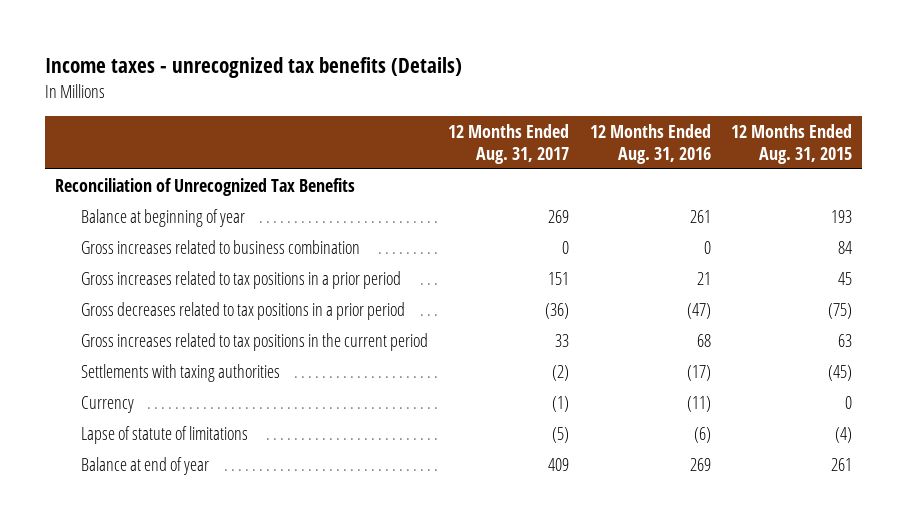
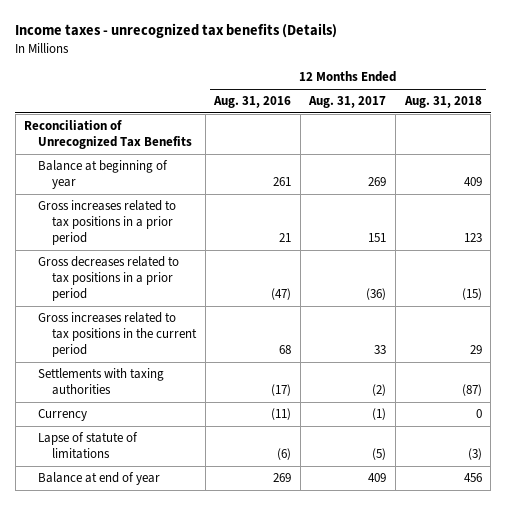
[730,124,852,164] 12 Months Ended Aug. 31, 2015 -> none
none -> [403,96,482,109] Aug. 31, 2018
[81,240,361,255] Gross increases related to business combination -> none

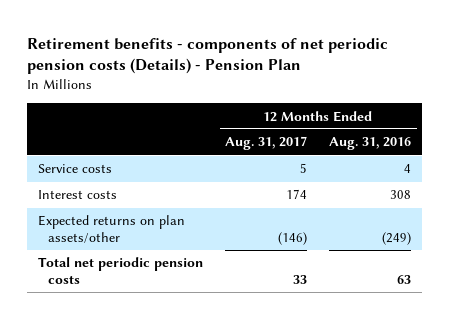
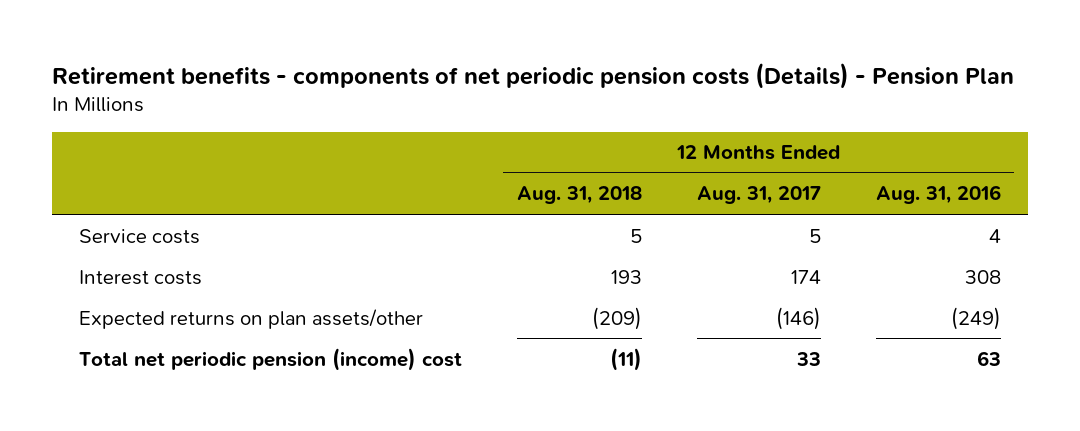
none -> [517,186,643,205] Aug. 31, 2018
[38,257,204,284] Total net periodic pension costs -> [79,347,463,371] Total net periodic pension (income) cost

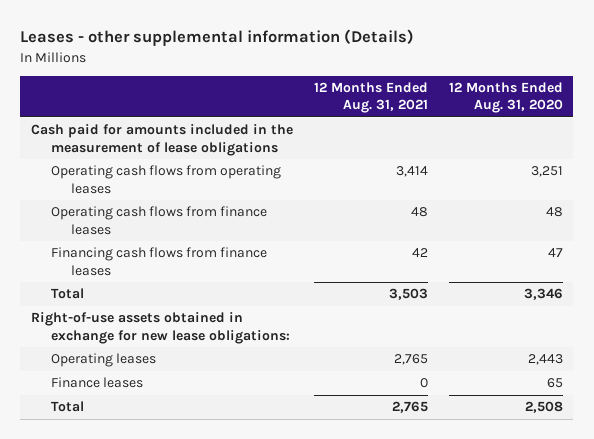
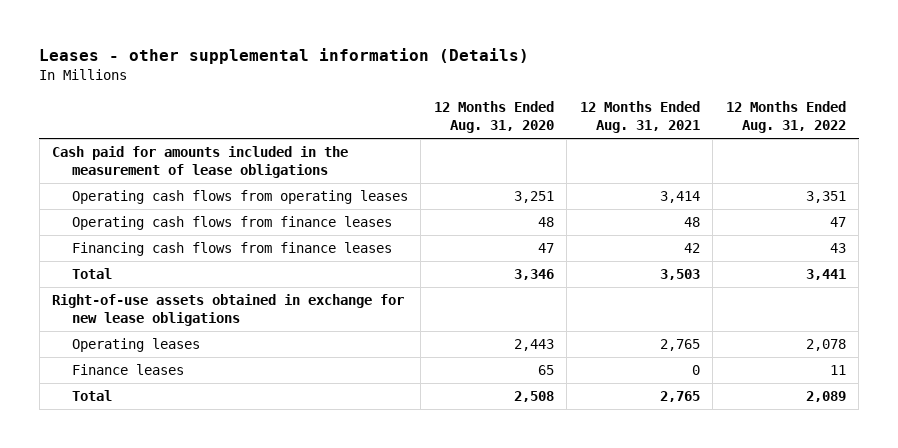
none -> [725,101,846,134] 12 Months Ended Aug. 31, 2022
[30,312,290,344] Right-of-use assets obtained in exchange for new lease obligations: -> [52,294,405,326] Right-of-use assets obtained in exchange for new lease obligations

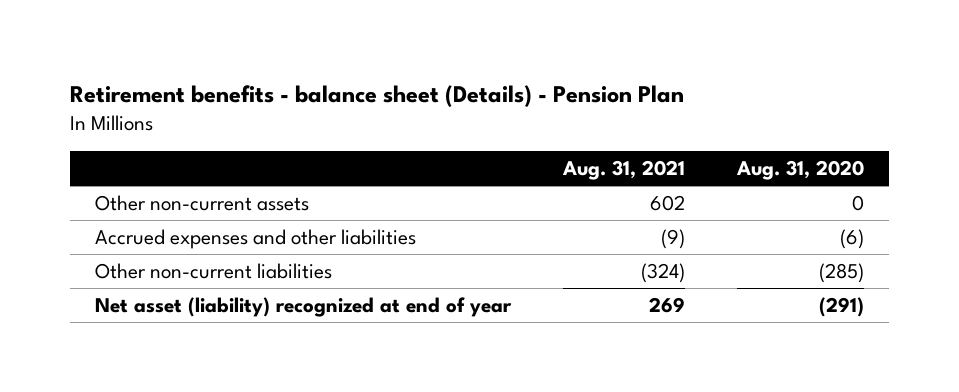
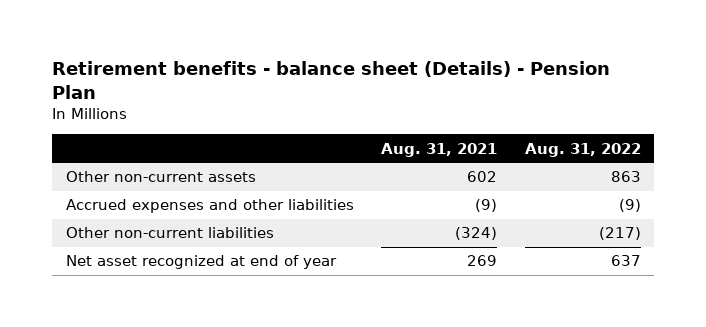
[735,160,864,181] Aug. 31, 2020 -> none
none -> [524,142,641,157] Aug. 31, 2022
[95,296,513,317] Net asset (liability) recognized at end of year -> [65,255,337,270] Net asset recognized at end of year

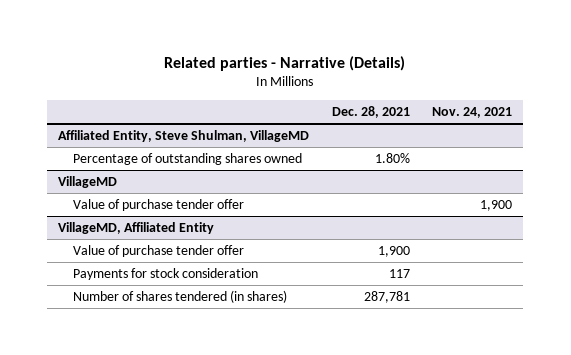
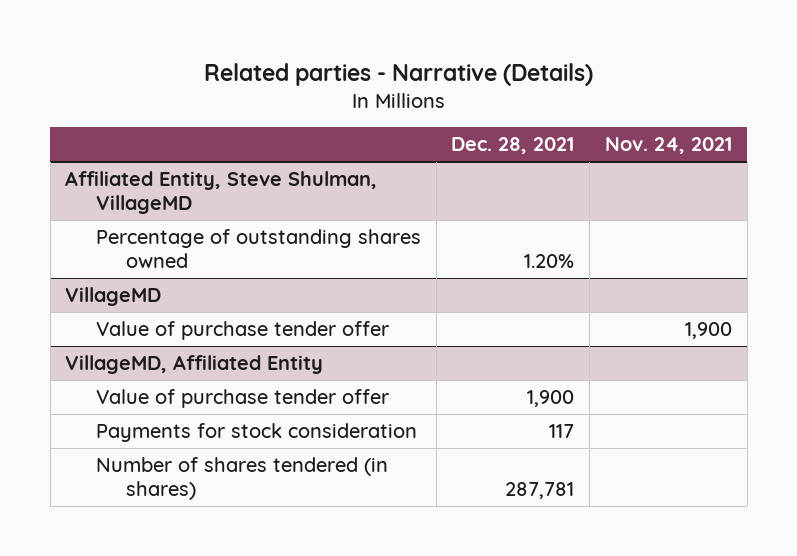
[374,153,410,164] 1.80% -> [524,254,575,269] 1.20%

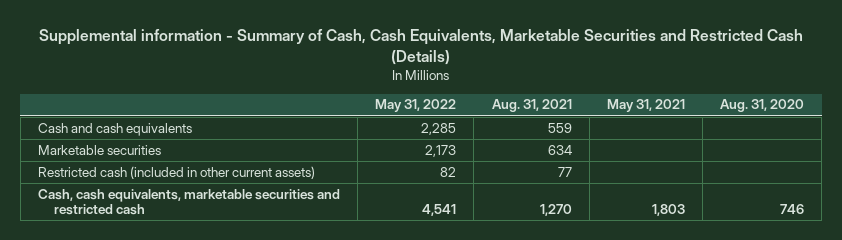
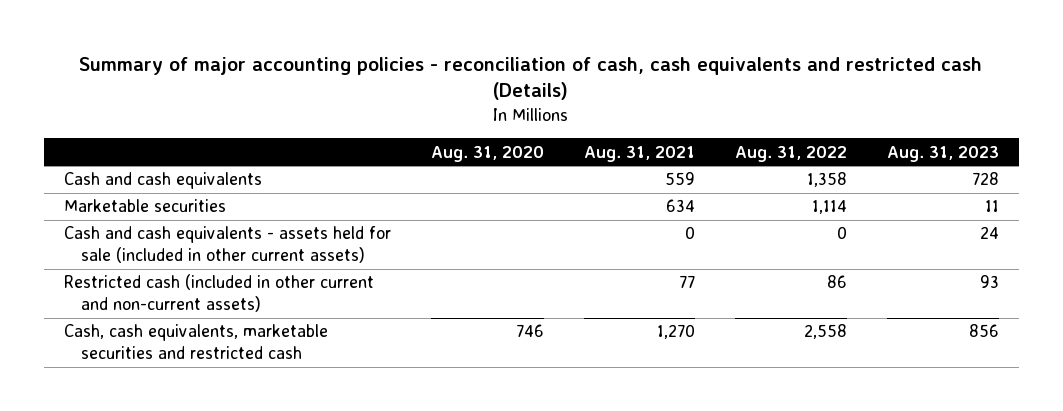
[39,29,804,66] Supplemental information - Summary of Cash, Cash Equivalents, Marketable Securities and Restricted Cash (Details) -> [79,56,983,101] Summary of major accounting policies - reconciliation of cash, cash equivalents and restricted cash (Details)
[375,99,457,113] May 31, 2022 -> none
[606,99,685,113] May 31, 2021 -> none
none -> [735,145,848,162] Aug. 31, 2022
none -> [887,145,1000,162] Aug. 31, 2023
none -> [63,226,391,263] Cash and cash equivalents - assets held for sale (included in other current assets)
[38,165,316,179] Restricted cash (included in other current assets) -> [63,274,374,312] Restricted cash (included in other current and non-current assets)

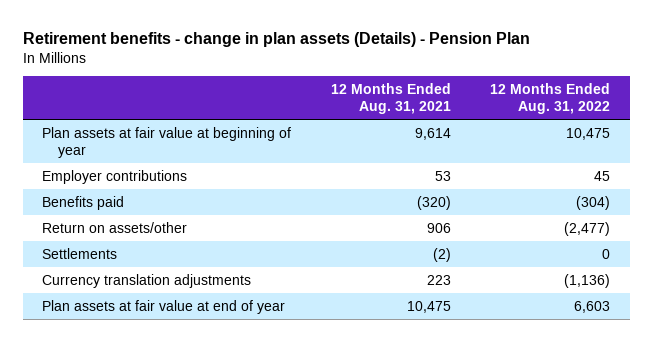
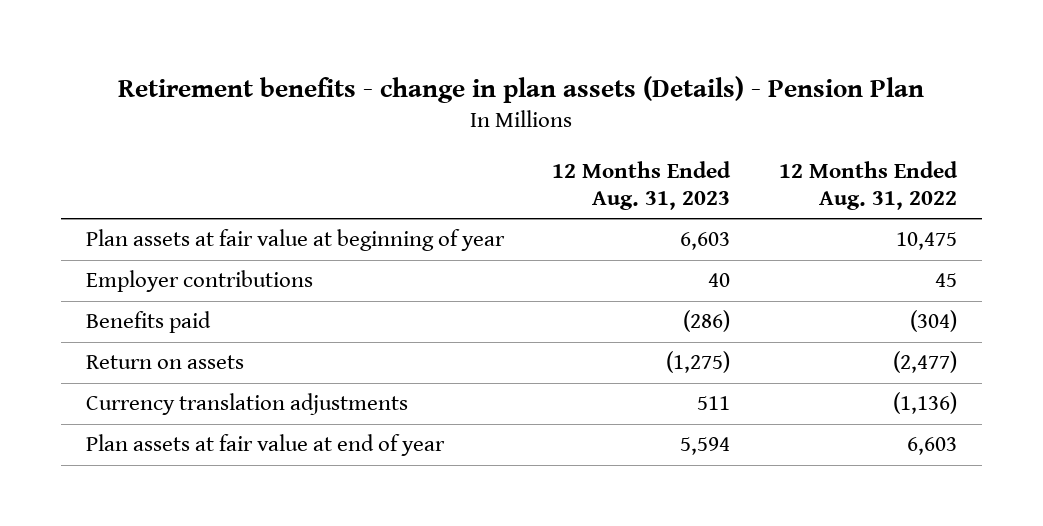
[330,83,451,115] 12 Months Ended Aug. 31, 2021 -> none
none -> [552,160,732,210] 12 Months Ended Aug. 31, 2023
[42,247,118,259] Settlements -> none
[42,221,188,233] Return on assets/other -> [85,355,244,370] Return on assets

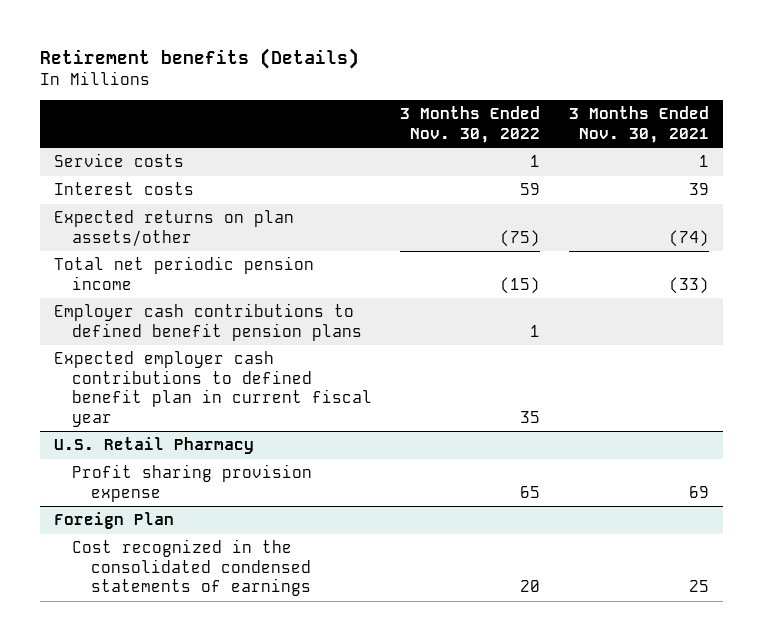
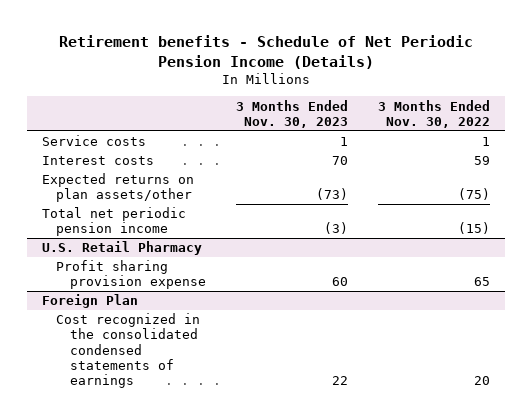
[39,47,359,69] Retirement benefits (Details) -> [59,34,474,69] Retirement benefits - Schedule of Net Periodic Pension Income (Details)
[568,106,709,143] 3 Months Ended Nov. 30, 2021 -> none
none -> [235,99,348,128] 3 Months Ended Nov. 30, 2023
[53,303,363,341] Employer cash contributions to defined benefit pension plans -> none
[53,351,373,427] Expected employer cash contributions to defined benefit plan in current fiscal year -> none

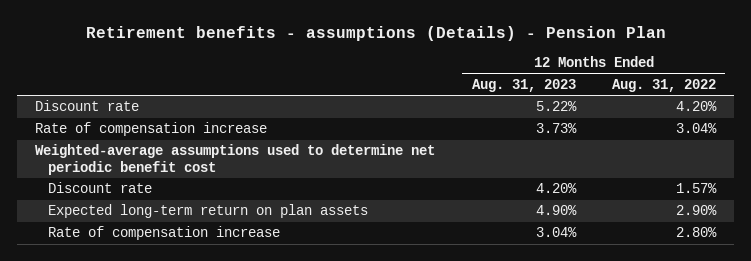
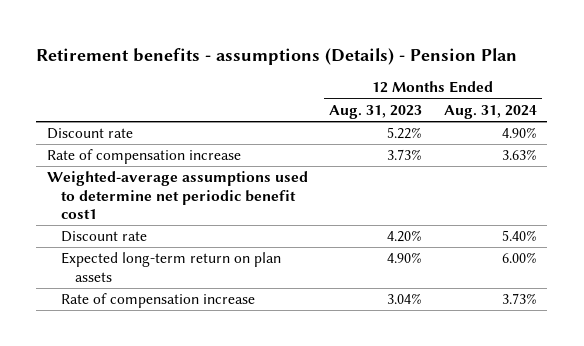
[612,78,717,92] Aug. 31, 2022 -> none
none -> [443,104,537,119] Aug. 31, 2024
[34,144,435,176] Weighted-average assumptions used to determine net periodic benefit cost -> [47,171,309,219] Weighted-average assumptions used to determine net periodic benefit cost1

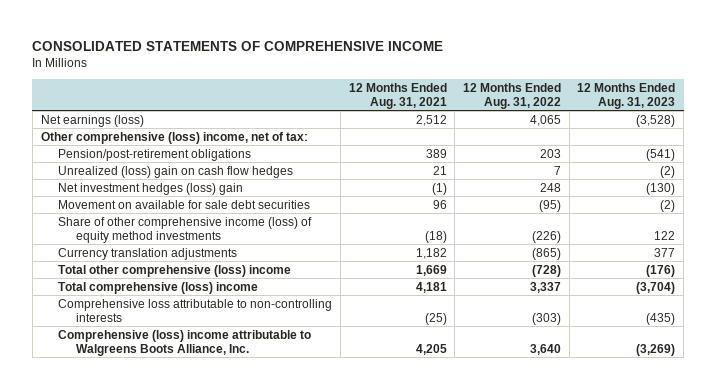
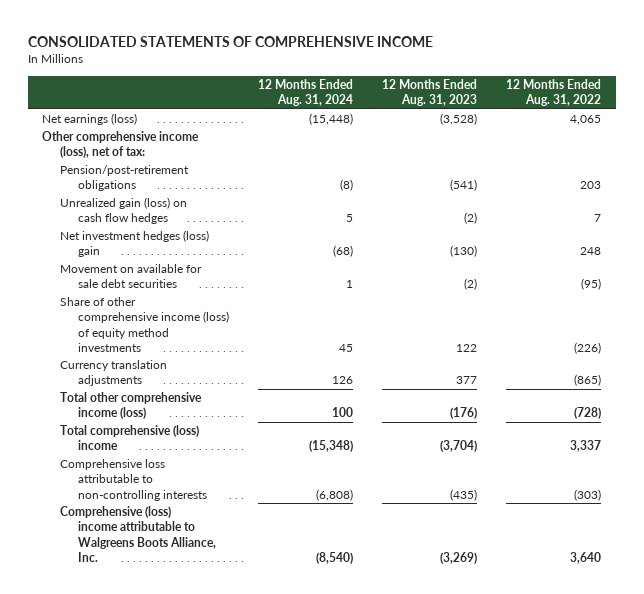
[348,82,447,109] 12 Months Ended Aug. 31, 2021 -> none
none -> [258,79,354,107] 12 Months Ended Aug. 31, 2024
[40,131,308,144] Other comprehensive (loss) income, net of tax: -> [42,131,200,159] Other comprehensive income (loss), net of tax:
[58,165,294,178] Unrealized (loss) gain on cash flow hedges -> [60,197,188,225] Unrealized gain (loss) on cash flow hedges
[58,264,292,277] Total other comprehensive (loss) income -> [60,392,203,420] Total other comprehensive income (loss)

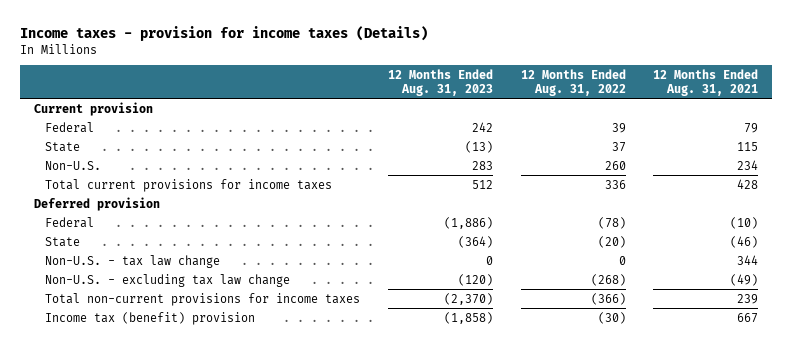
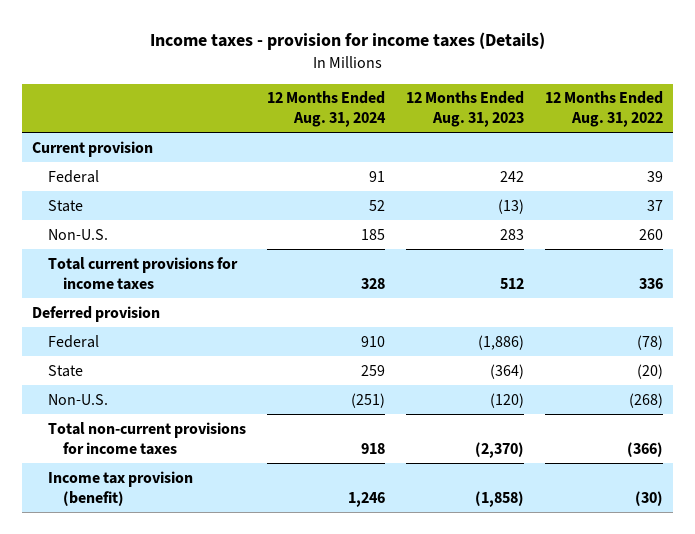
[653,69,759,96] 12 Months Ended Aug. 31, 2021 -> none
none -> [266,91,386,128] 12 Months Ended Aug. 31, 2024
[45,254,221,268] Non-U.S. - tax law change -> none
[45,273,291,287] Non-U.S. - excluding tax law change -> [47,393,108,405] Non-U.S.
[45,311,256,325] Income tax (benefit) provision -> [47,470,193,506] Income tax provision (benefit)

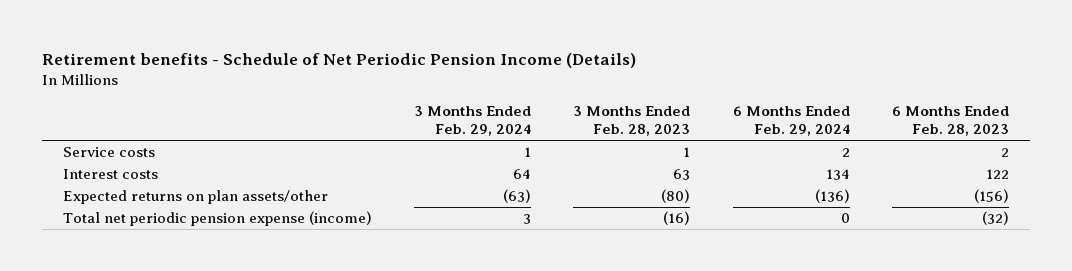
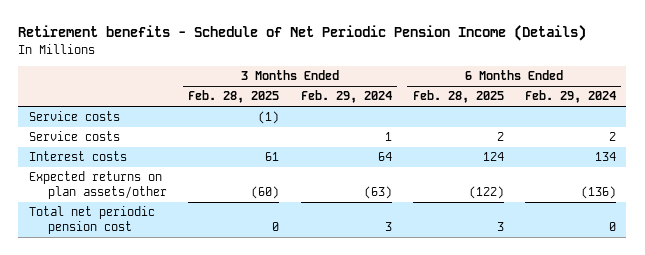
[573,106,691,137] 3 Months Ended Feb. 28, 2023 -> none
[891,106,1009,137] 6 Months Ended Feb. 28, 2023 -> none
none -> [188,90,280,104] Feb. 28, 2025
none -> [412,90,504,104] Feb. 28, 2025
none -> [28,111,120,122] Service costs
[63,211,373,227] Total net periodic pension expense (income) -> [28,206,155,235] Total net periodic pension cost

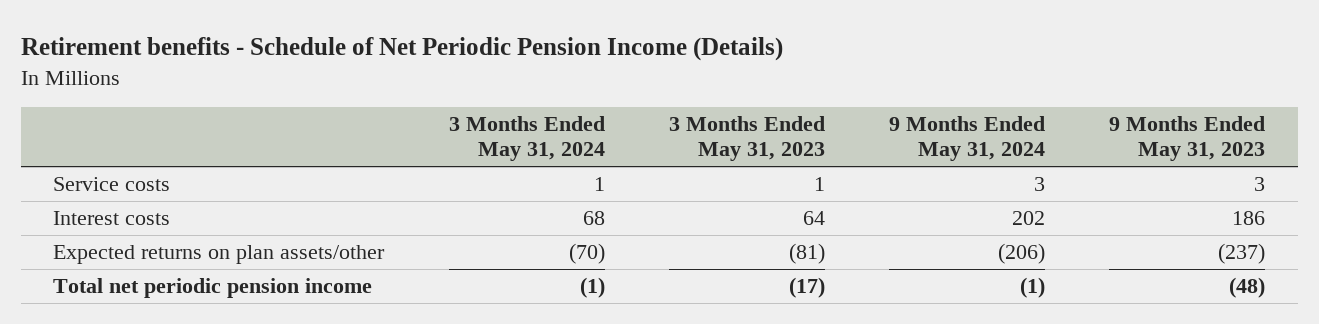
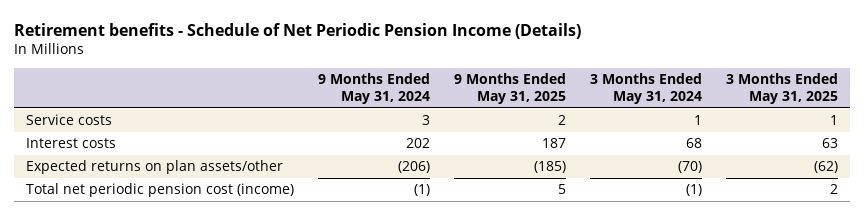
[668,115,825,162] 3 Months Ended May 31, 2023 -> none
[1109,115,1266,162] 9 Months Ended May 31, 2023 -> none
none -> [454,72,567,105] 9 Months Ended May 31, 2025
none -> [725,72,838,105] 3 Months Ended May 31, 2025
[53,278,373,299] Total net periodic pension income -> [26,183,295,198] Total net periodic pension cost (income)

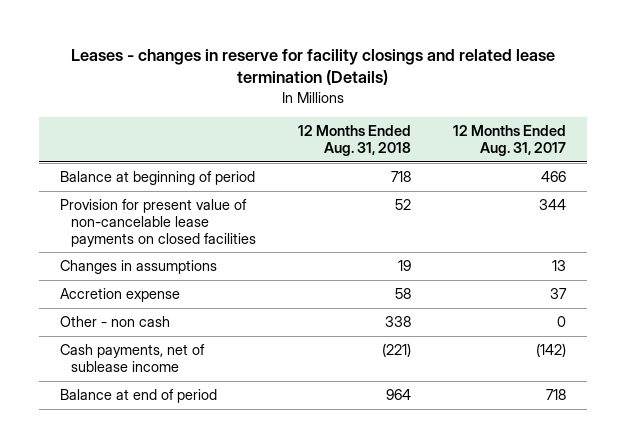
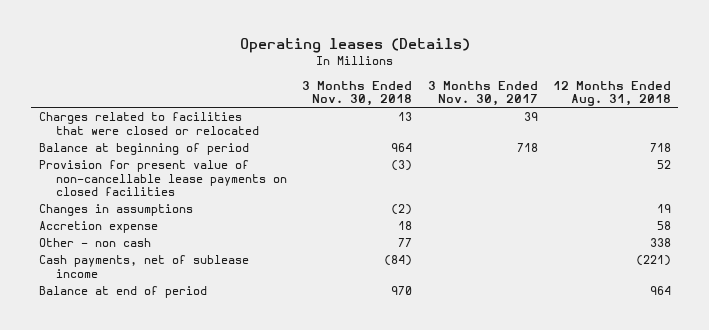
[71,49,556,86] Leases - changes in reserve for facility closings and related lease termination (Details) -> [239,38,470,54] Operating leases (Details)
[453,125,567,157] 12 Months Ended Aug. 31, 2017 -> none
none -> [302,80,413,107] 3 Months Ended Nov. 30, 2018
none -> [427,80,538,107] 3 Months Ended Nov. 30, 2017
none -> [38,111,260,135] Charges related to facilities that were closed or relocated
[59,199,256,247] Provision for present value of non-cancelable lease payments on closed facilities -> [38,159,288,197] Provision for present value of non-cancellable lease payments on closed facilities

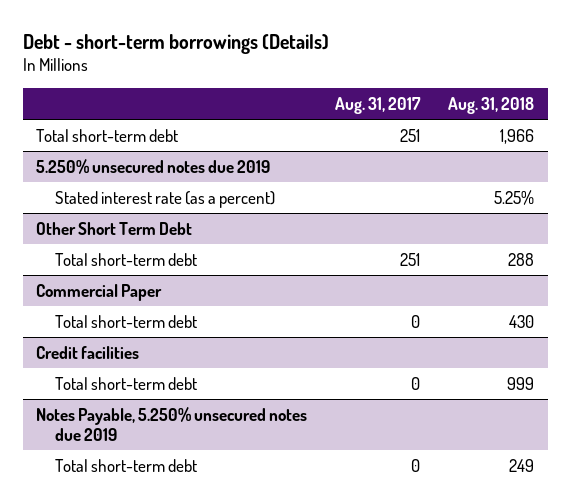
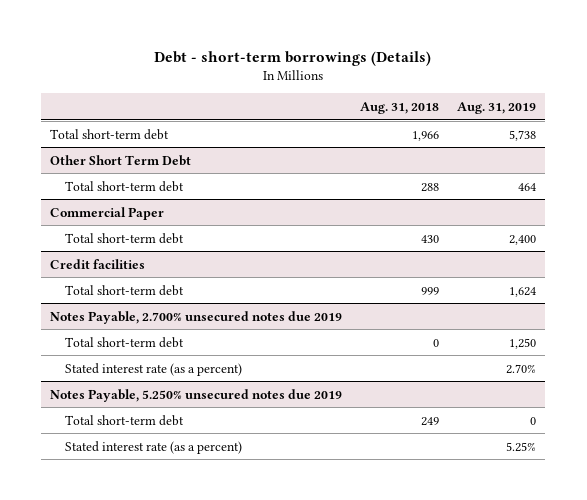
[335,96,422,114] Aug. 31, 2017 -> none
none -> [457,101,537,114] Aug. 31, 2019
[36,158,271,174] 5.250% unsecured notes due 2019 -> none
[54,190,275,208] Stated interest rate (as a percent) -> none
none -> [50,310,343,324] Notes Payable, 2.700% unsecured notes due 2019
none -> [65,336,185,348] Total short-term debt
none -> [65,362,243,376] Stated interest rate (as a percent)
none -> [65,440,243,454] Stated interest rate (as a percent)

